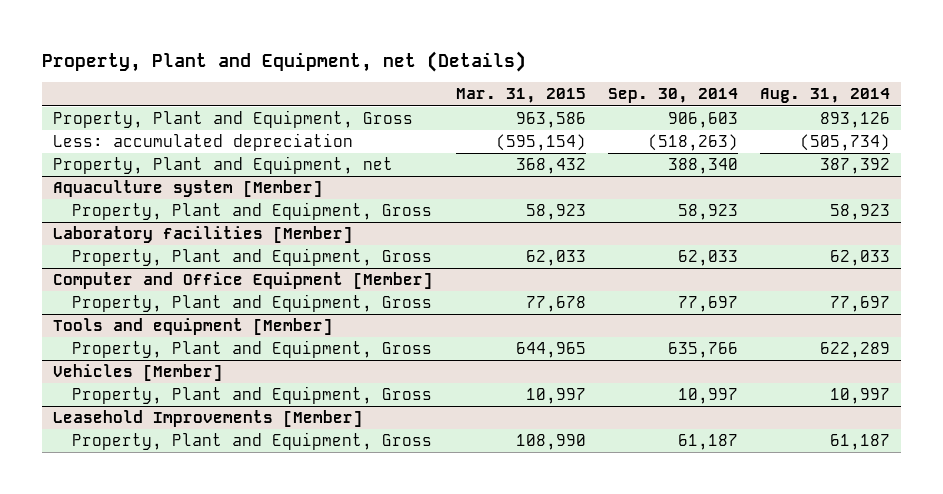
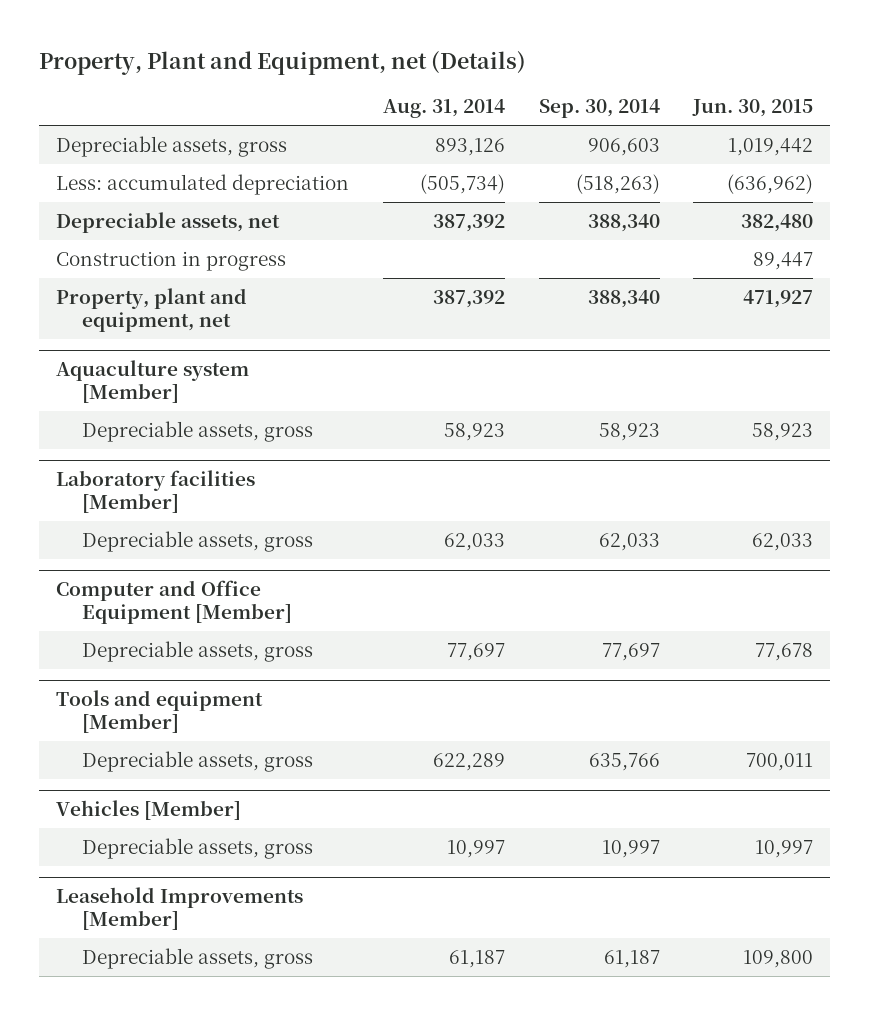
[455,88,586,104] Mar. 31, 2015 -> none
none -> [692,99,814,118] Jun. 30, 2015
[53,110,414,129] Property, Plant and Equipment, Gross -> [56,135,288,157] Depreciable assets, gross
none -> [56,211,281,233] Depreciable assets, net
none -> [56,250,287,271] Construction in progress
[53,156,394,175] Property, Plant and Equipment, net -> [56,287,248,332] Property, plant and equipment, net
[72,202,433,221] Property, Plant and Equipment, Gross -> [82,420,314,442] Depreciable assets, gross
[72,248,433,267] Property, Plant and Equipment, Gross -> [82,530,314,552] Depreciable assets, gross
[72,294,433,313] Property, Plant and Equipment, Gross -> [82,640,314,662] Depreciable assets, gross
[72,340,433,359] Property, Plant and Equipment, Gross -> [82,750,314,772] Depreciable assets, gross
[72,386,433,405] Property, Plant and Equipment, Gross -> [82,837,314,859] Depreciable assets, gross
[72,432,433,451] Property, Plant and Equipment, Gross -> [82,947,314,969] Depreciable assets, gross

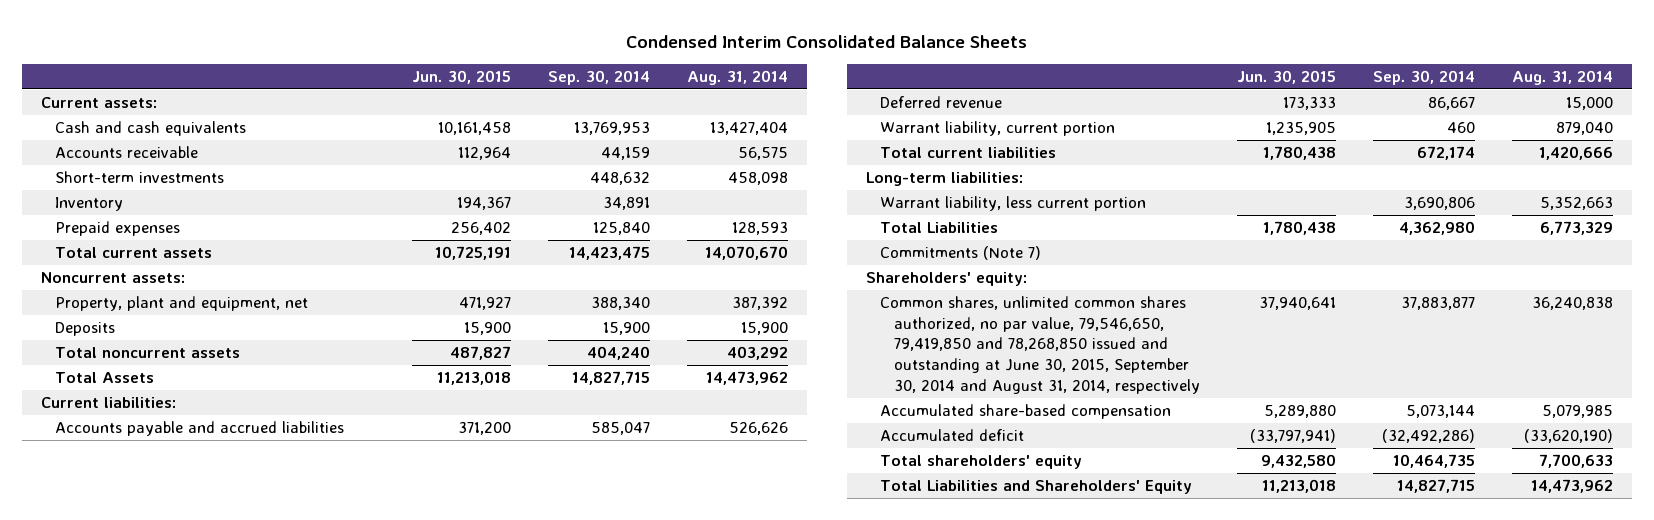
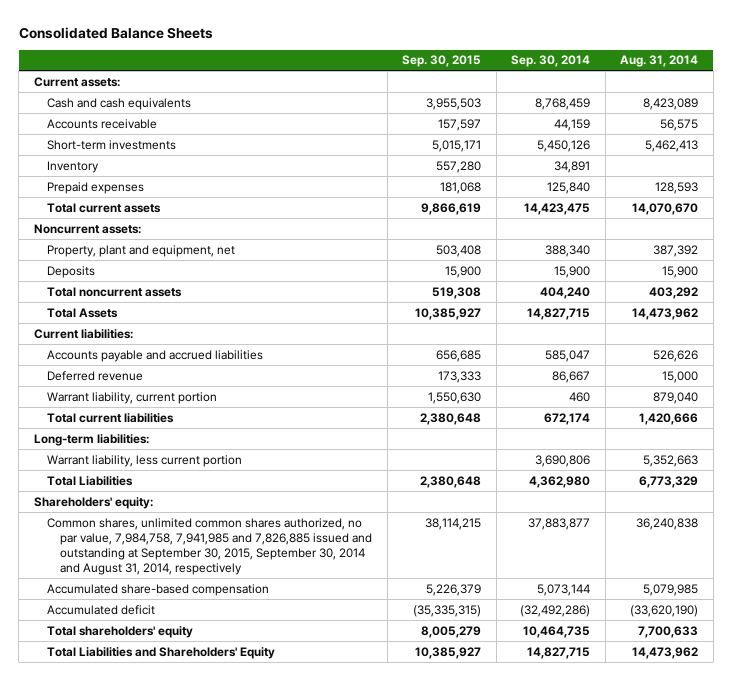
[625,34,1027,48] Condensed Interim Consolidated Balance Sheets -> [18,26,213,39] Consolidated Balance Sheets
[412,69,512,84] Jun. 30, 2015 -> none
none -> [402,55,482,68] Sep. 30, 2015
[574,121,651,135] 13,769,953 -> [535,97,591,110] 8,768,459
[710,121,789,135] 13,427,404 -> [643,97,699,110] 8,423,089
[590,171,651,185] 448,632 -> [537,139,591,152] 5,450,126
[728,171,789,185] 458,098 -> [645,139,699,152] 5,462,413
[880,245,1042,260] Commitments (Note 7) -> none
[880,295,1201,394] Common shares, unlimited common shares authorized, no par value, 79,546,650, 79,419,850 and 78,268,850 issued and outstanding at June 30, 2015, September 30, 2014 and August 31, 2014, respectively -> [47,517,373,575] Common shares, unlimited common shares authorized, no par value, 7,984,758, 7,941,985 and 7,826,885 issued and outstanding at September 30, 2015, September 30, 2014 and August 31, 2014, respectively

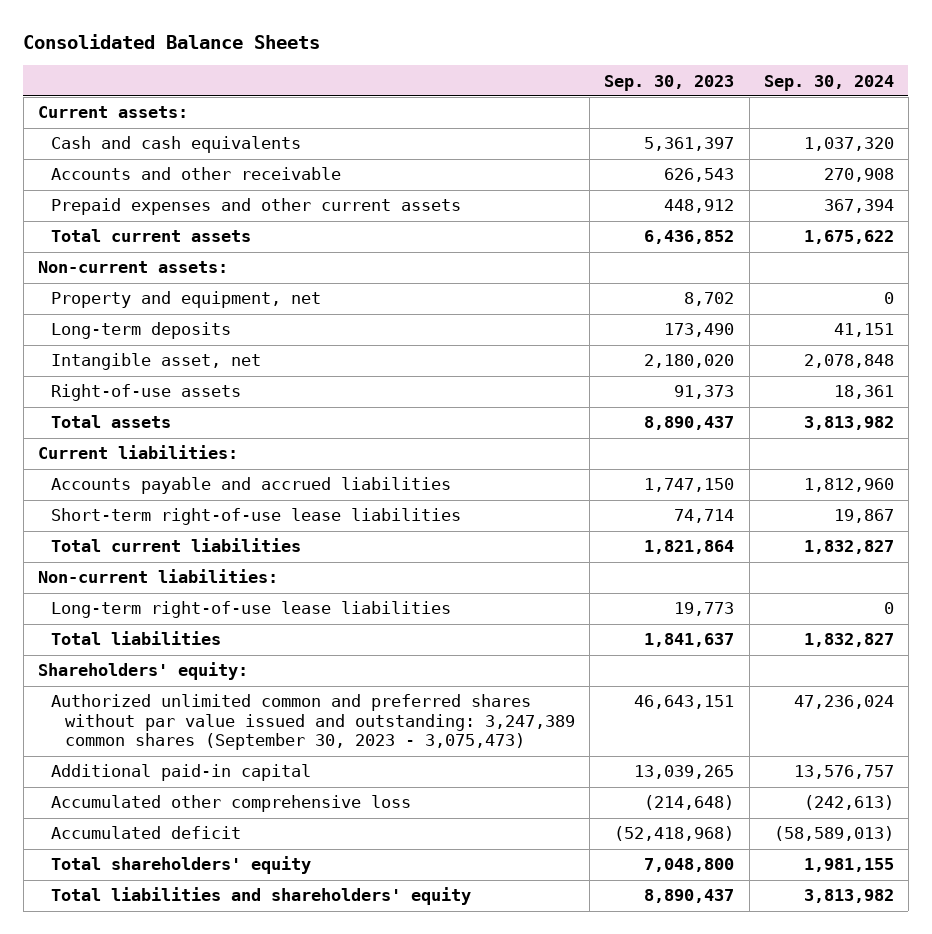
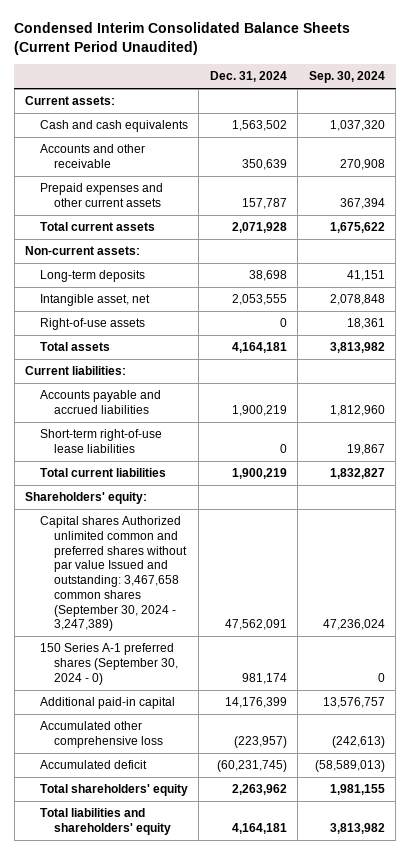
[23,33,321,49] Consolidated Balance Sheets -> [14,22,351,56] Condensed Interim Consolidated Balance Sheets (Current Period Unaudited)
[604,74,735,91] Sep. 30, 2023 -> none
none -> [209,71,287,83] Dec. 31, 2024
[51,291,322,309] Property and equipment, net -> none
[37,569,278,584] Non-current liabilities: -> none
[51,601,452,619] Long-term right-of-use lease liabilities -> none
[51,631,222,646] Total liabilities -> none
[51,694,576,751] Authorized unlimited common and preferred shares without par value issued and outstanding: 3,247,389 common shares (September 30, 2023 - 3,075,473) -> [39,516,188,632] Capital shares Authorized unlimited common and preferred shares without par value Issued and outstanding: 3,467,658 common shares (September 30, 2024 - 3,247,389)
none -> [39,643,179,685] 150 Series A-1 preferred shares (September 30, 2024 - 0)

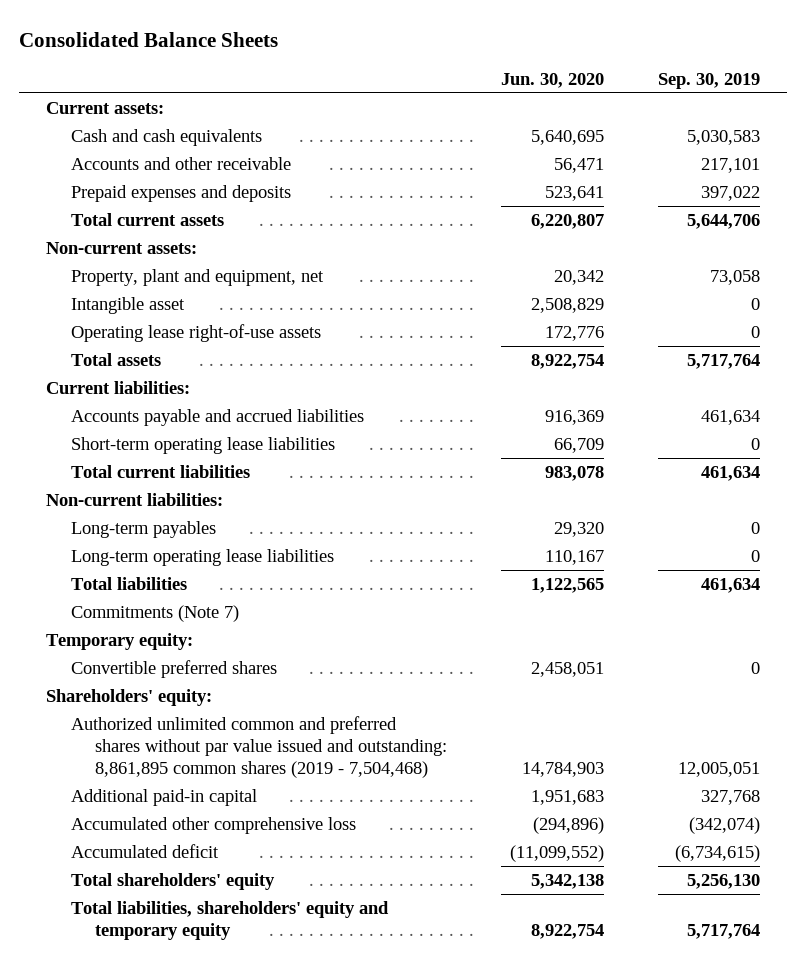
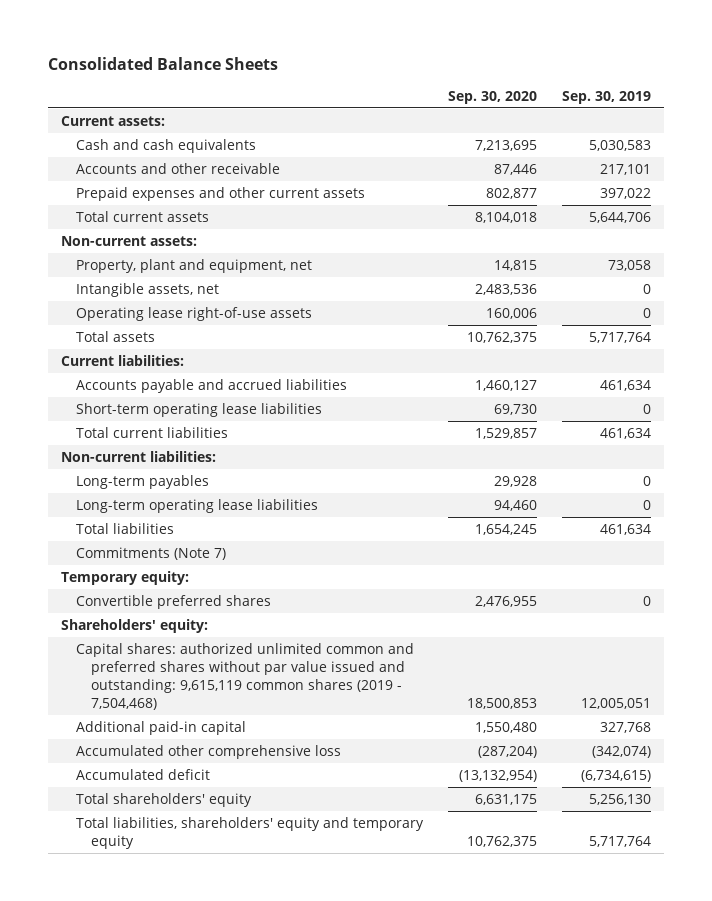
[501,73,605,89] Jun. 30, 2020 -> none
none -> [447,90,537,104] Sep. 30, 2020
[70,184,291,202] Prepaid expenses and deposits -> [75,186,365,201] Prepaid expenses and other current assets
[70,296,185,314] Intangible asset -> [75,282,219,297] Intangible assets, net
[70,715,448,779] Authorized unlimited common and preferred shares without par value issued and outstanding: 8,861,895 common shares (2019 - 7,504,468) -> [75,642,414,711] Capital shares: authorized unlimited common and preferred shares without par value issued and outstanding: 9,615,119 common shares (2019 - 7,504,468)

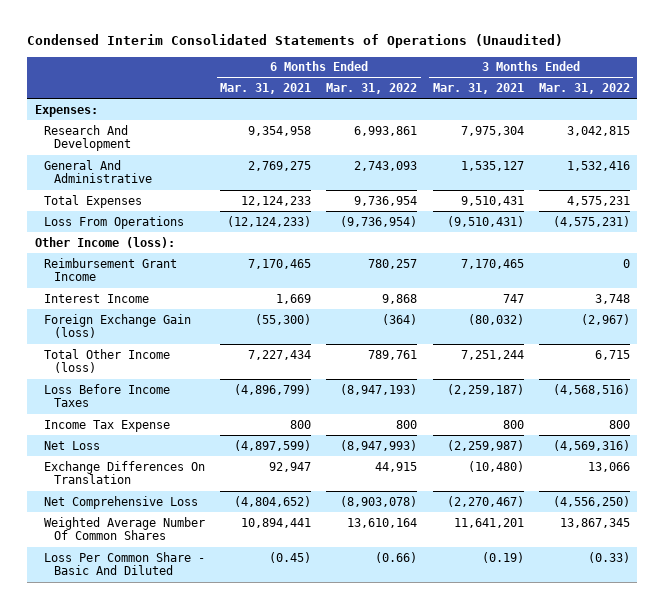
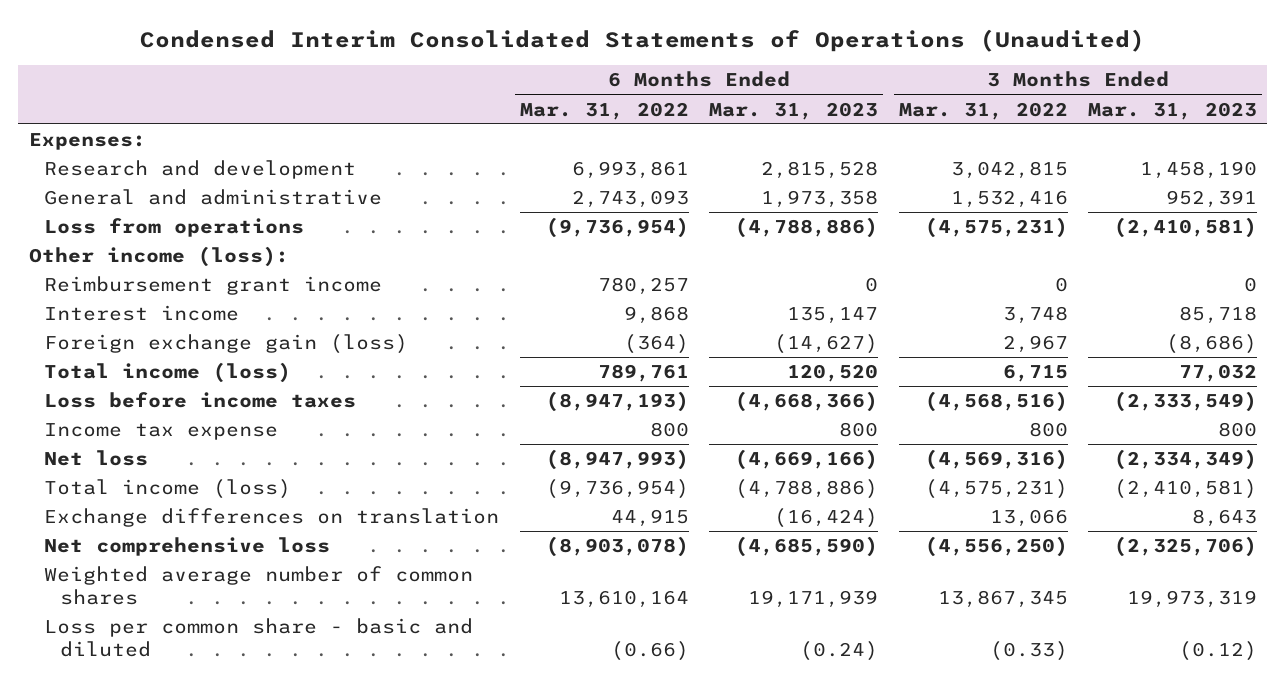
[220,83,312,95] Mar. 31, 2021 -> none
[432,83,524,95] Mar. 31, 2021 -> none
none -> [709,101,879,120] Mar. 31, 2023
none -> [1088,101,1258,120] Mar. 31, 2023
[44,194,143,208] Total Expenses -> none
[44,124,132,152] Research And Development -> [44,160,357,180] Research and development
[44,159,153,184] General And Administrative -> [44,189,383,206] General and administrative
[44,215,185,229] Loss From Operations -> [44,218,305,238] Loss from operations
[34,236,175,248] Other Income (loss): -> [28,246,289,268] Other income (loss):
[44,257,178,282] Reimbursement Grant Income -> [44,276,383,296] Reimbursement grant income
[44,293,150,303] Interest Income -> [44,305,240,322] Interest income
[44,313,192,339] Foreign Exchange Gain (loss) -> [44,334,409,355] Foreign exchange gain (loss)
[580,313,630,325] (2,967) -> [1002,335,1068,354] 2,967
[44,348,171,374] Total Other Income (loss) -> [44,362,292,384] Total income (loss)
[44,383,171,408] Loss Before Income Taxes -> [44,392,357,409] Loss before income taxes
[44,419,171,432] Income Tax Expense -> [44,423,279,441] Income tax expense
[44,440,101,450] Net Loss -> [44,450,149,467] Net loss
none -> [44,479,292,500] Total income (loss)
[44,460,206,485] Exchange Differences On Translation -> [44,508,500,528] Exchange differences on translation
[44,495,199,509] Net Comprehensive Loss -> [44,537,331,557] Net comprehensive loss
[44,516,206,541] Weighted Average Number Of Common Shares -> [44,566,474,605] Weighted average number of common shares
[44,551,206,576] Loss Per Common Share - Basic And Diluted -> [44,618,474,657] Loss per common share - basic and diluted

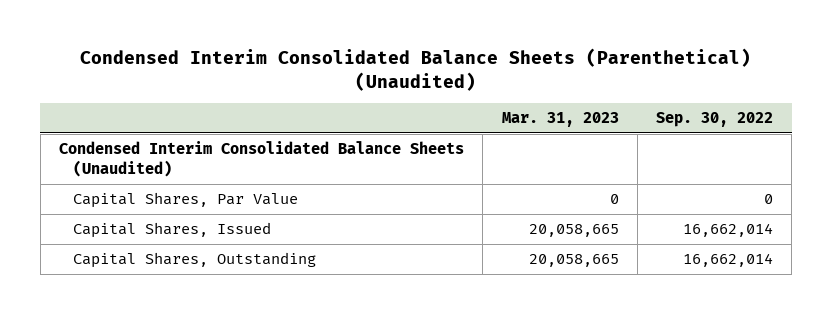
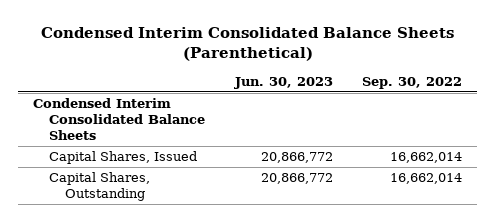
[80,47,752,91] Condensed Interim Consolidated Balance Sheets (Parenthetical) (Unaudited) -> [40,27,454,61] Condensed Interim Consolidated Balance Sheets (Parenthetical)
[501,112,619,128] Mar. 31, 2023 -> none
none -> [233,76,333,89] Jun. 30, 2023
[72,192,298,209] Capital Shares, Par Value -> none
[59,141,465,177] Condensed Interim Consolidated Balance Sheets (Unaudited) -> [33,98,205,141] Condensed Interim Consolidated Balance Sheets

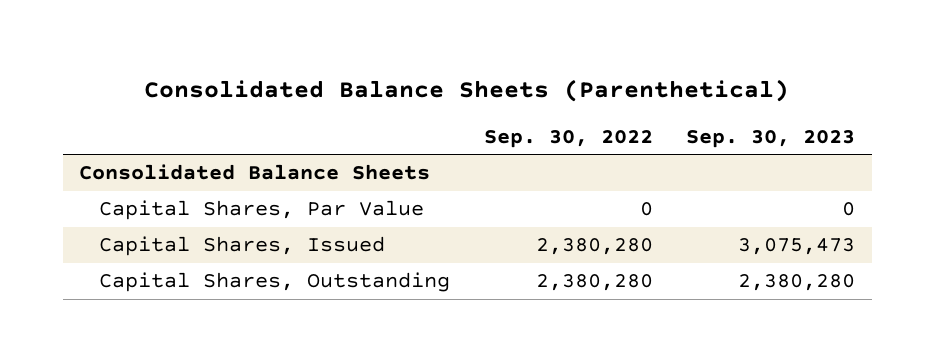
[40,27,454,61] Condensed Interim Consolidated Balance Sheets (Parenthetical) -> [144,78,790,102] Consolidated Balance Sheets (Parenthetical)
[233,76,333,89] Jun. 30, 2023 -> none
none -> [686,129,856,148] Sep. 30, 2023
[33,98,205,141] Condensed Interim Consolidated Balance Sheets -> [79,164,431,181] Consolidated Balance Sheets
none -> [99,200,425,221] Capital Shares, Par Value
[390,152,463,164] 16,662,014 -> [535,238,653,256] 2,380,280
[390,173,463,185] 16,662,014 -> [535,274,653,292] 2,380,280

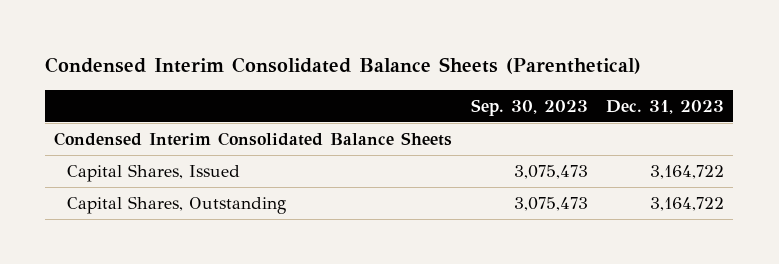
[144,78,790,102] Consolidated Balance Sheets (Parenthetical) -> [45,57,642,75] Condensed Interim Consolidated Balance Sheets (Parenthetical)
[483,129,653,148] Sep. 30, 2022 -> none
none -> [606,99,725,114] Dec. 31, 2023
[99,200,425,221] Capital Shares, Par Value -> none
[79,164,431,181] Consolidated Balance Sheets -> [54,132,453,147] Condensed Interim Consolidated Balance Sheets
[738,274,856,292] 2,380,280 -> [513,197,588,212] 3,075,473

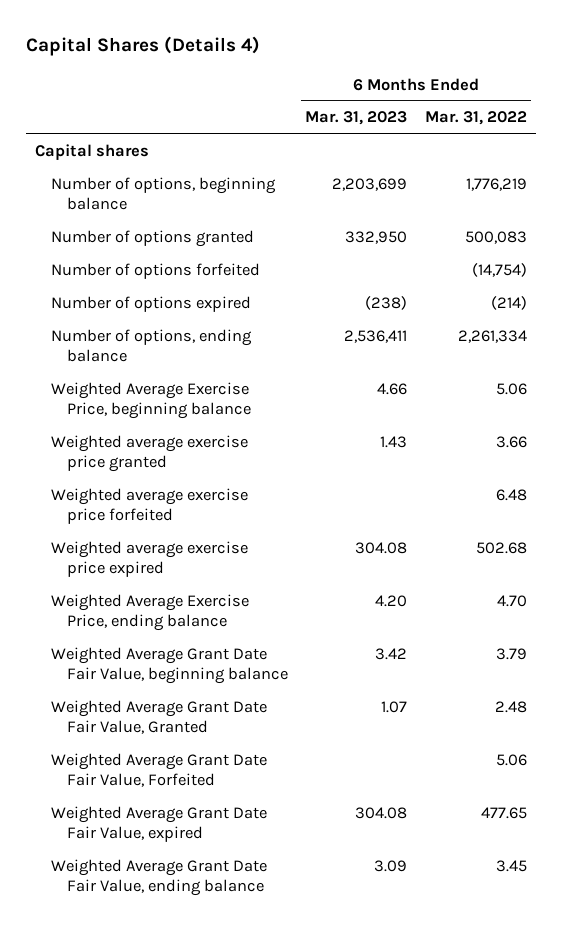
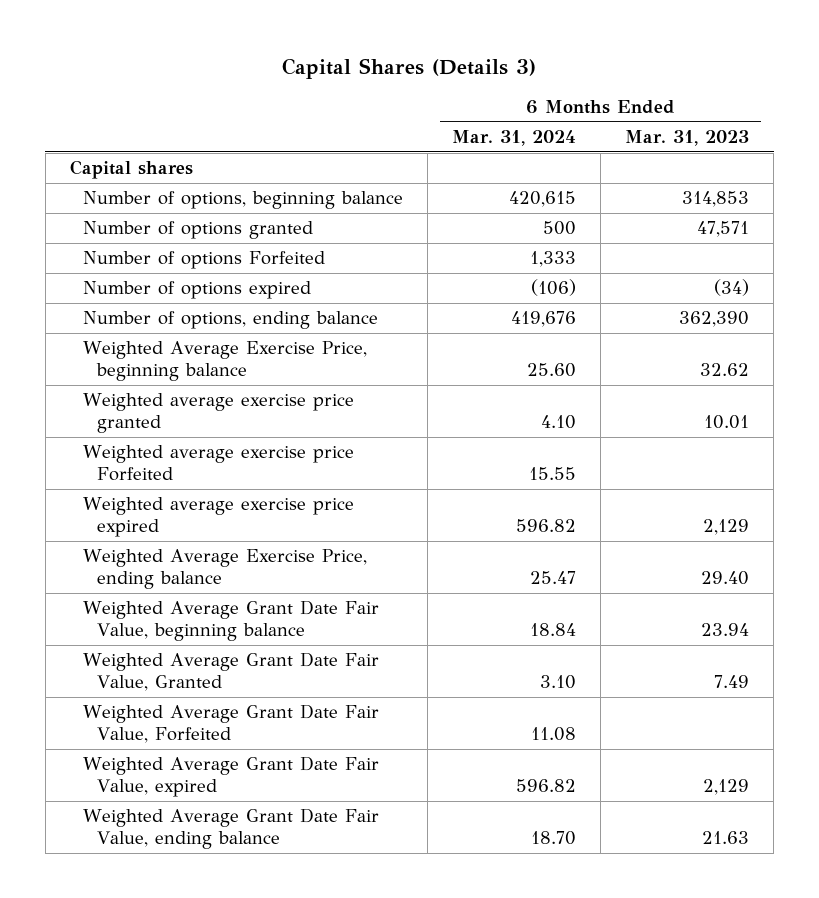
[25,36,260,57] Capital Shares (Details 4) -> [282,57,537,79] Capital Shares (Details 3)
[425,111,528,126] Mar. 31, 2022 -> none
none -> [452,130,577,147] Mar. 31, 2024
[332,177,408,191] 2,203,699 -> [682,191,750,208] 314,853
[345,230,408,244] 332,950 -> [697,221,750,238] 47,571
[50,262,260,279] Number of options forfeited -> [83,251,326,270] Number of options Forfeited
[365,295,408,310] (238) -> [714,279,750,297] (34)
[344,329,408,343] 2,536,411 -> [679,311,750,328] 362,390
[377,382,408,395] 4.66 -> [700,363,750,377] 32.62
[380,435,408,448] 1.43 -> [704,415,750,430] 10.01
[50,487,248,525] Weighted average exercise price forfeited -> [83,445,355,482] Weighted average exercise price Forfeited
[355,541,408,554] 304.08 -> [703,519,750,536] 2,129
[375,594,408,607] 4.20 -> [701,571,750,586] 29.40
[375,647,408,660] 3.42 -> [701,623,750,637] 23.94
[381,700,408,713] 1.07 -> [714,675,750,689] 7.49
[355,806,408,819] 304.08 -> [703,779,750,796] 2,129
[374,859,408,872] 3.09 -> [702,831,750,845] 21.63

